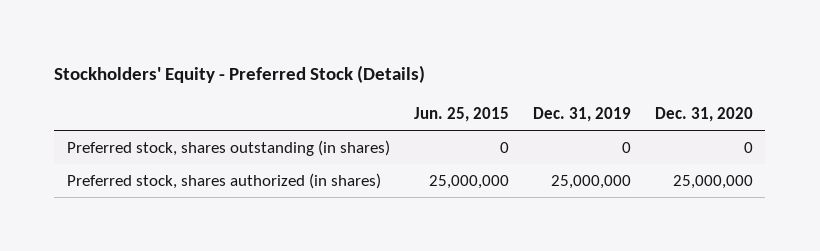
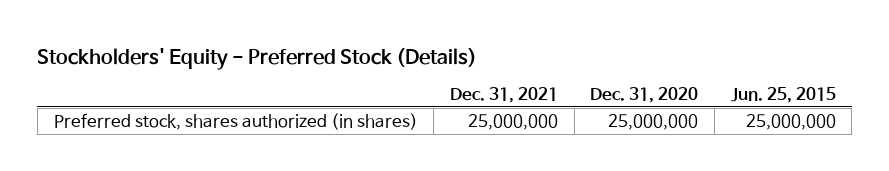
[532,107,631,123] Dec. 31, 2019 -> none
none -> [449,86,558,103] Dec. 31, 2021
[66,140,390,157] Preferred stock, shares outstanding (in shares) -> none

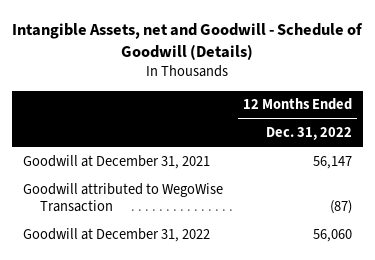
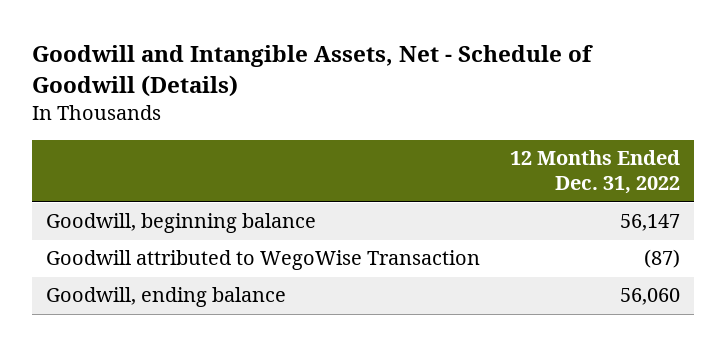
[12,22,364,60] Intangible Assets, net and Goodwill - Schedule of Goodwill (Details) -> [31,45,593,98] Goodwill and Intangible Assets, Net - Schedule of Goodwill (Details)
[22,154,210,169] Goodwill at December 31, 2021 -> [46,213,317,234] Goodwill, beginning balance
[22,227,210,242] Goodwill at December 31, 2022 -> [46,287,287,308] Goodwill, ending balance

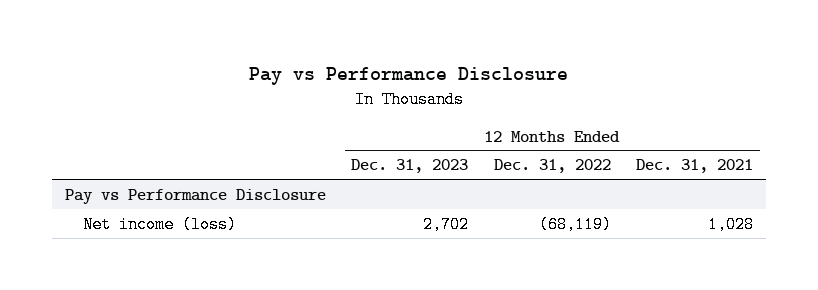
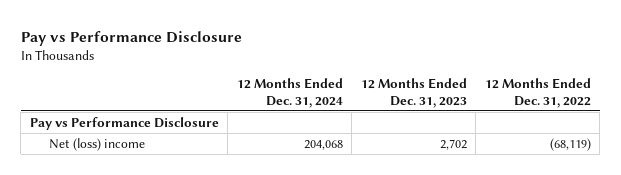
[636,159,754,174] Dec. 31, 2021 -> none
none -> [236,78,343,109] 12 Months Ended Dec. 31, 2024
[83,215,238,233] Net income (loss) -> [49,137,146,151] Net (loss) income

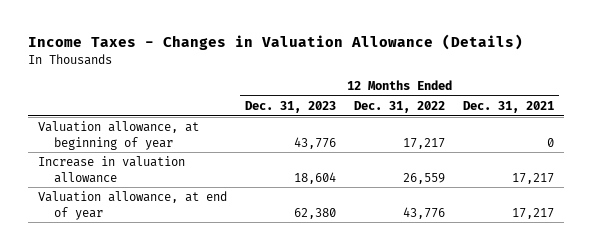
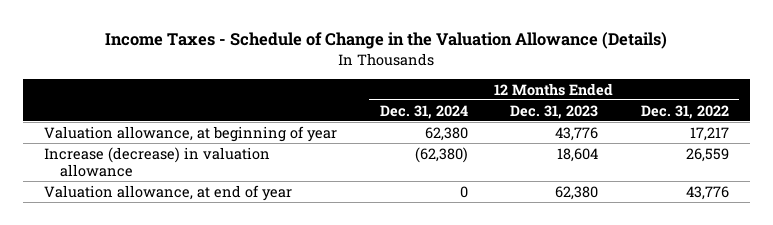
[28,34,524,51] Income Taxes - Changes in Valuation Allowance (Details) -> [105,32,668,50] Income Taxes - Schedule of Change in the Valuation Allowance (Details)
[463,100,555,113] Dec. 31, 2021 -> none
none -> [379,104,468,119] Dec. 31, 2024
[37,156,185,183] Increase in valuation allowance -> [44,146,271,177] Increase (decrease) in valuation allowance

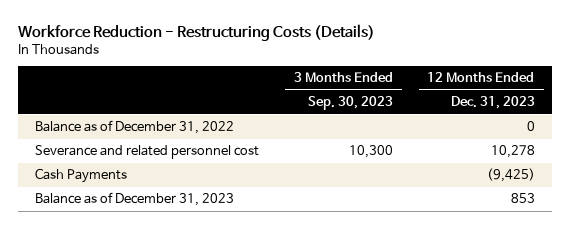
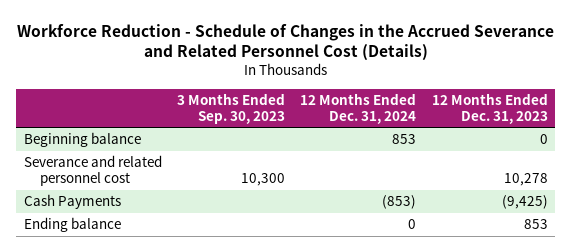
[17,23,375,41] Workforce Reduction - Restructuring Costs (Details) -> [16,23,554,62] Workforce Reduction - Schedule of Changes in the Accrued Severance and Related Personnel Cost (Details)
none -> [300,92,417,124] 12 Months Ended Dec. 31, 2024
[35,120,235,135] Balance as of December 31, 2022 -> [23,132,141,148] Beginning balance
[35,192,235,207] Balance as of December 31, 2023 -> [23,217,121,233] Ending balance

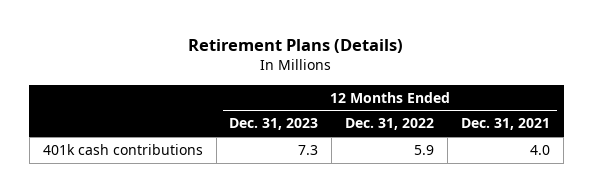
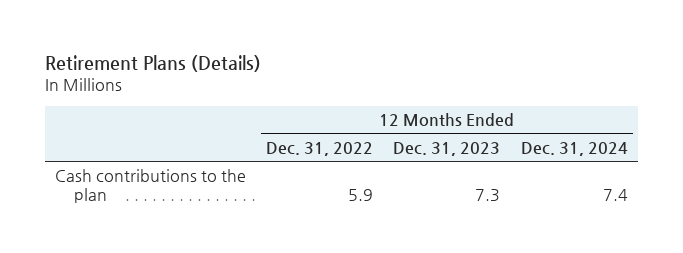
[461,118,551,131] Dec. 31, 2021 -> none
none -> [520,142,628,157] Dec. 31, 2024
[42,144,203,156] 401k cash contributions -> [54,169,246,204] Cash contributions to the plan

